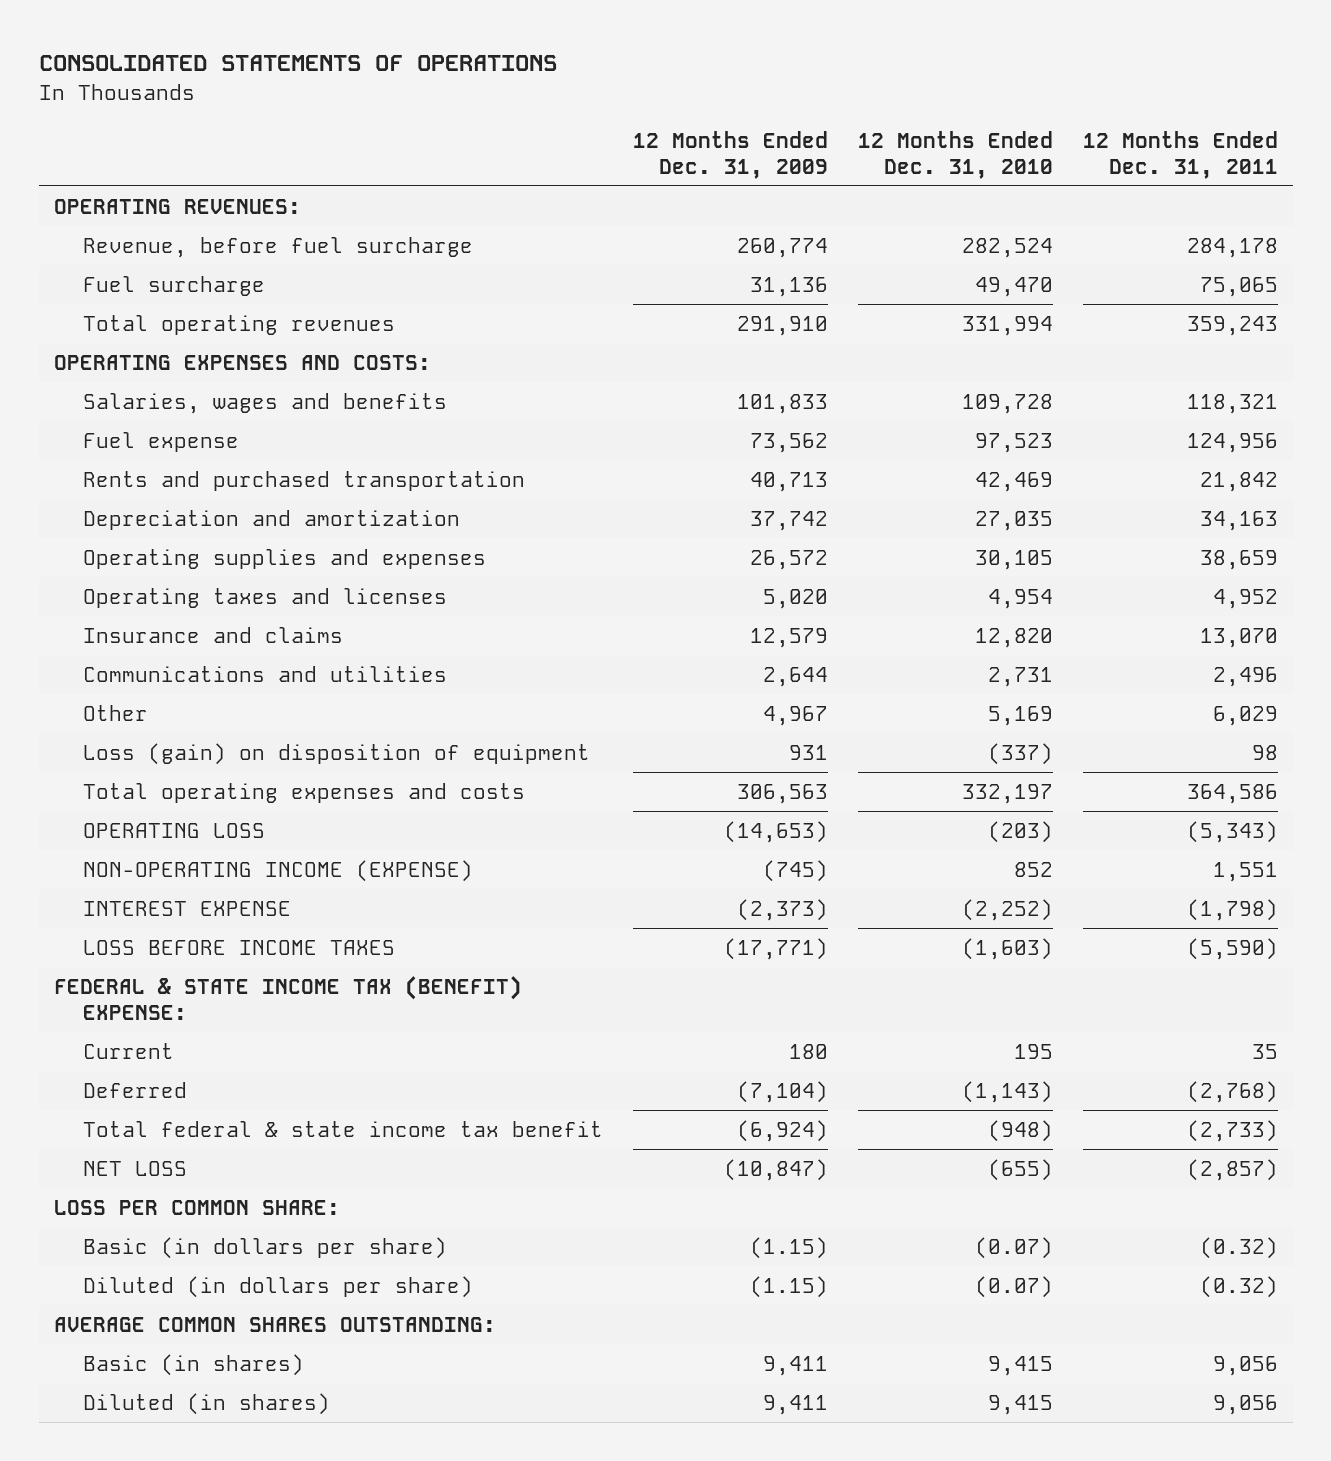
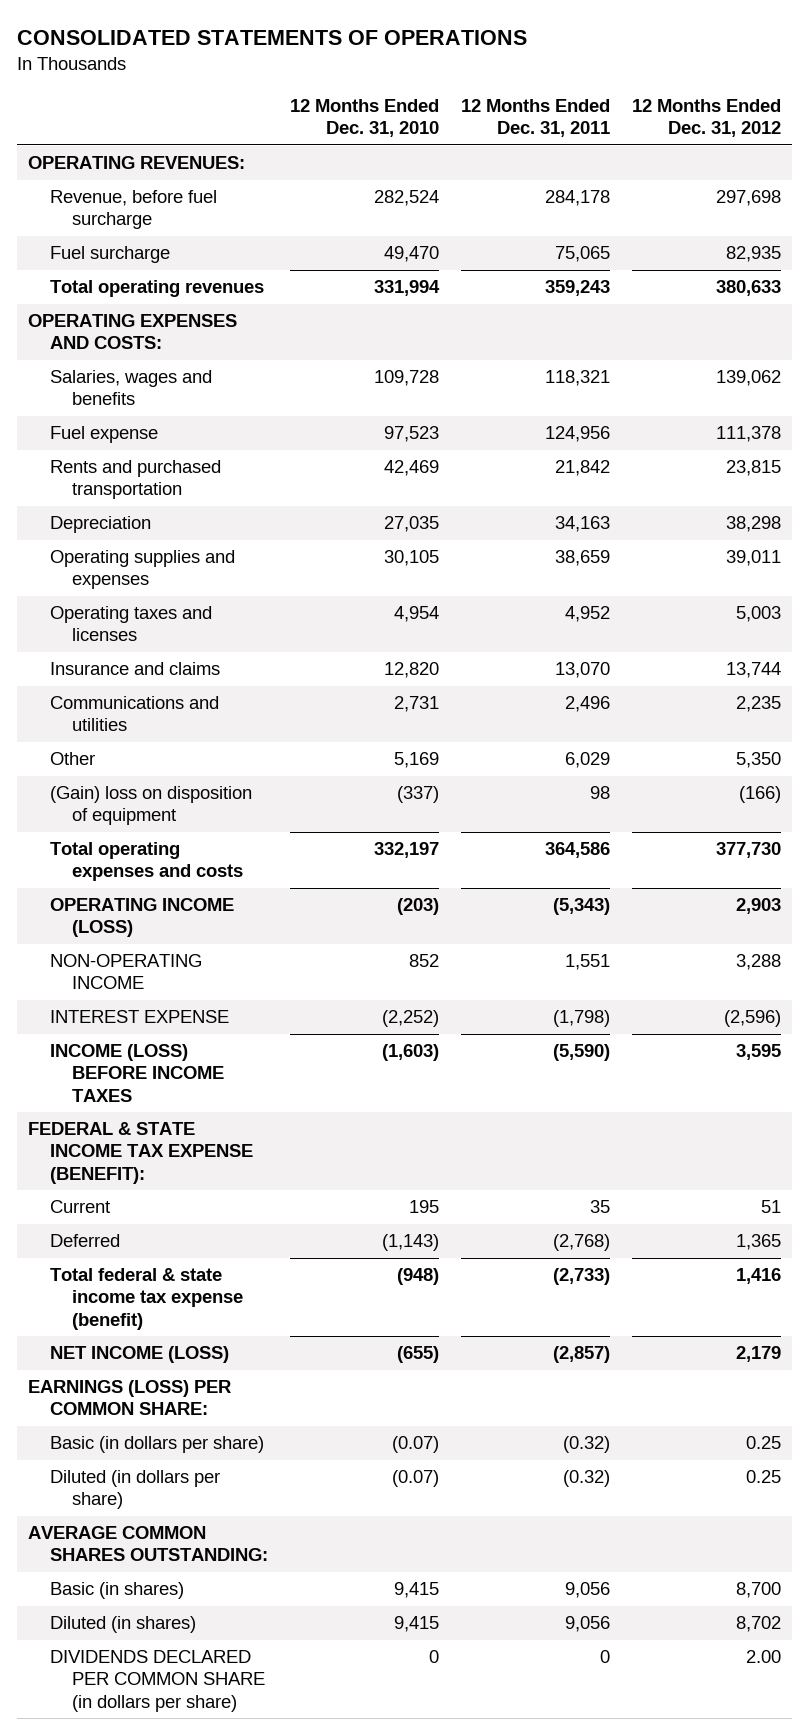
[632,130,828,179] 12 Months Ended Dec. 31, 2009 -> none
none -> [631,99,781,138] 12 Months Ended Dec. 31, 2012
[82,509,460,530] Depreciation and amortization -> [49,516,151,534] Depreciation
[82,742,590,765] Loss (gain) on disposition of equipment -> [49,786,252,826] (Gain) loss on disposition of equipment
[82,822,265,838] OPERATING LOSS -> [49,898,234,938] OPERATING INCOME (LOSS)
[82,859,473,882] NON-OPERATING INCOME (EXPENSE) -> [49,954,202,990] NON-OPERATING INCOME
[82,939,395,955] LOSS BEFORE INCOME TAXES -> [49,1044,224,1102] INCOME (LOSS) BEFORE INCOME TAXES
[53,975,522,1020] FEDERAL & STATE INCOME TAX (BENEFIT) EXPENSE: -> [27,1122,253,1184] FEDERAL & STATE INCOME TAX EXPENSE (BENEFIT):
[82,1120,603,1137] Total federal & state income tax benefit -> [49,1268,243,1330] Total federal & state income tax expense (benefit)
[82,1160,187,1176] NET LOSS -> [49,1346,229,1364] NET INCOME (LOSS)
[53,1199,340,1215] LOSS PER COMMON SHARE: -> [27,1380,231,1416] EARNINGS (LOSS) PER COMMON SHARE:
none -> [49,1650,265,1712] DIVIDENDS DECLARED PER COMMON SHARE (in dollars per share)

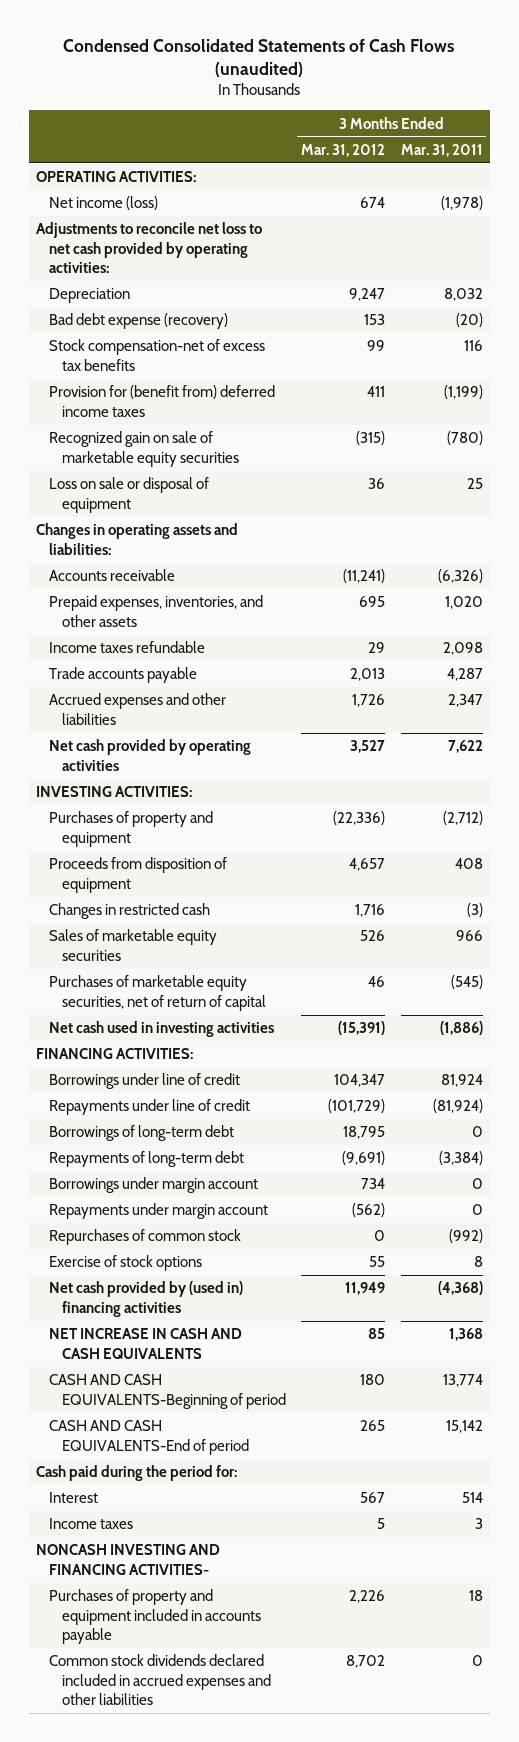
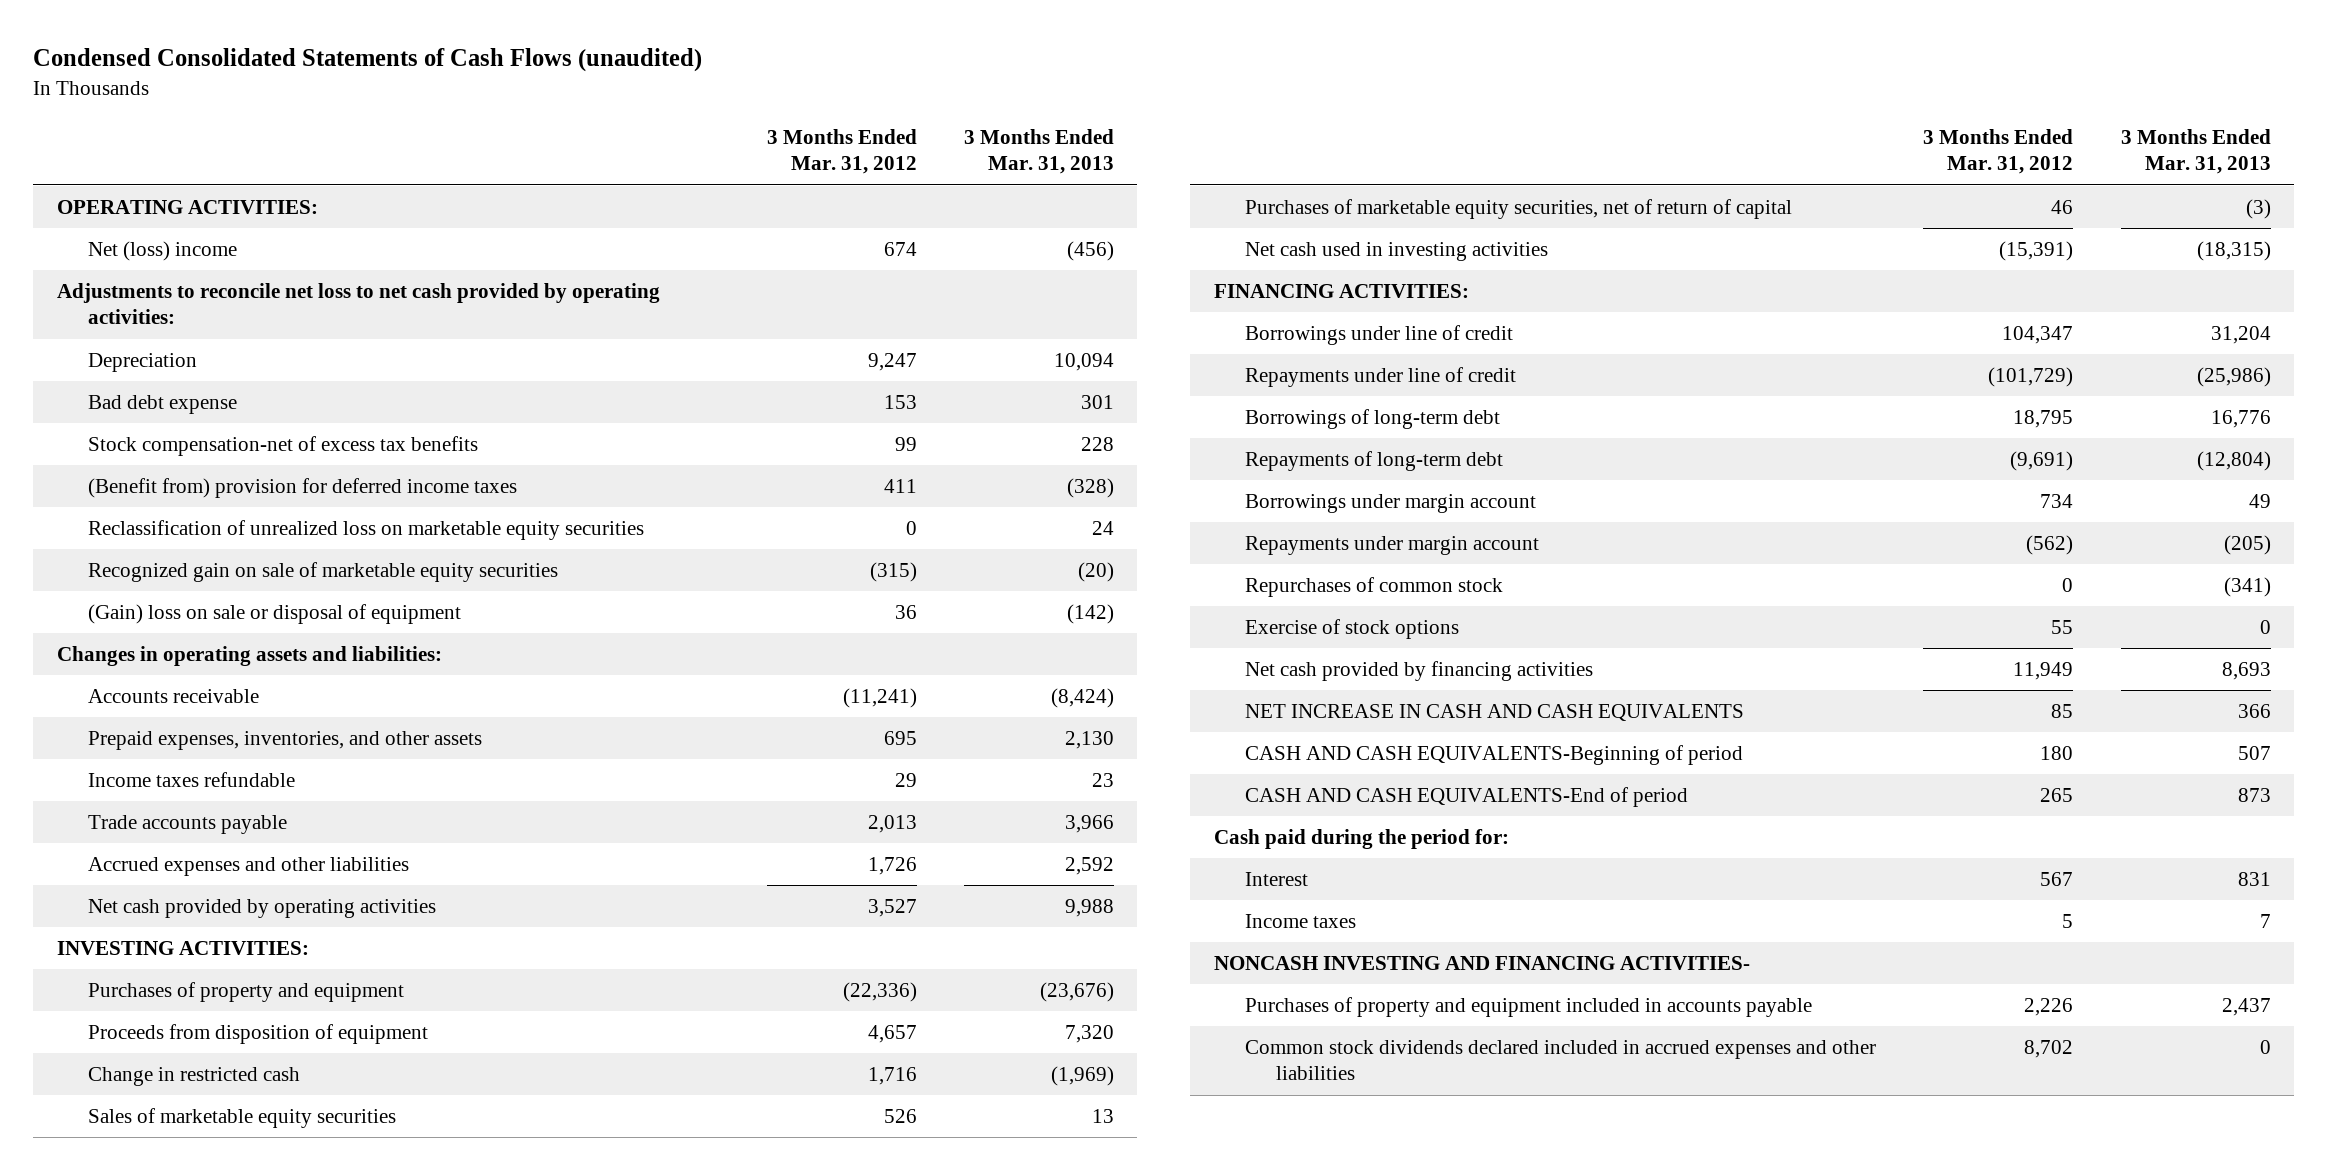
[400,143,483,157] Mar. 31, 2011 -> none
none -> [963,129,1114,175] 3 Months Ended Mar. 31, 2013
[49,196,159,211] Net income (loss) -> [88,241,238,262] Net (loss) income
[49,313,229,330] Bad debt expense (recovery) -> [88,395,238,415] Bad debt expense
[49,385,276,417] Provision for (benefit from) deferred income taxes -> [88,478,518,499] (Benefit from) provision for deferred income taxes
none -> [88,520,645,541] Reclassification of unrealized loss on marketable equity securities
[49,477,210,513] Loss on sale or disposal of equipment -> [88,604,462,625] (Gain) loss on sale or disposal of equipment
[49,903,211,920] Changes in restricted cash -> [88,1067,301,1087] Change in restricted cash
[49,1281,244,1317] Net cash provided by (used in) financing activities -> [1245,661,1594,682] Net cash provided by financing activities

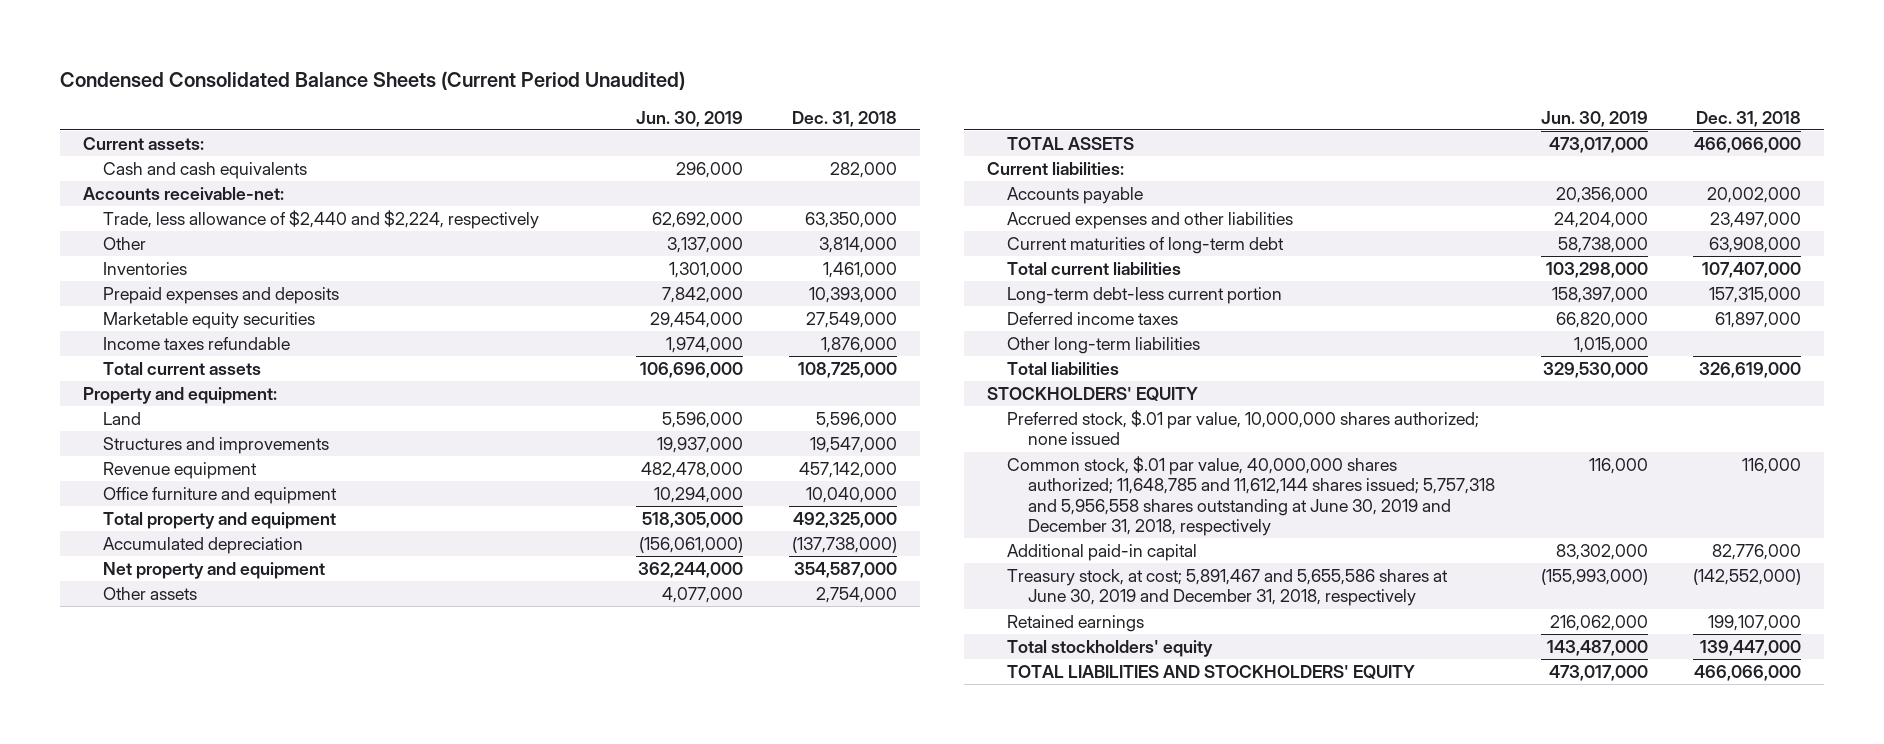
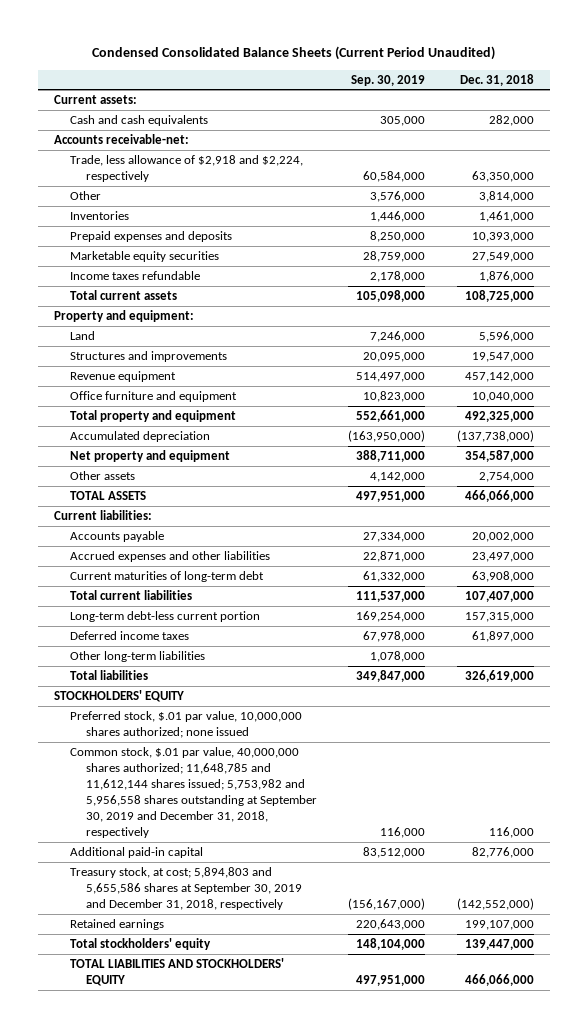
[636,110,744,127] Jun. 30, 2019 -> none
none -> [351,74,426,86] Sep. 30, 2019
[103,210,540,230] Trade, less allowance of $2,440 and $2,224, respectively -> [69,154,303,182] Trade, less allowance of $2,918 and $2,224, respectively
[1007,456,1495,537] Common stock, $.01 par value, 40,000,000 shares authorized; 11,648,785 and 11,612,144 shares issued; 5,757,318 and 5,956,558 shares outstanding at June 30, 2019 and December 31, 2018, respectively -> [69,746,318,838] Common stock, $.01 par value, 40,000,000 shares authorized; 11,648,785 and 11,612,144 shares issued; 5,753,982 and 5,956,558 shares outstanding at September 30, 2019 and December 31, 2018, respectively
[1007,569,1449,607] Treasury stock, at cost; 5,891,467 and 5,655,586 shares at June 30, 2019 and December 31, 2018, respectively -> [69,866,303,910] Treasury stock, at cost; 5,894,803 and 5,655,586 shares at September 30, 2019 and December 31, 2018, respectively

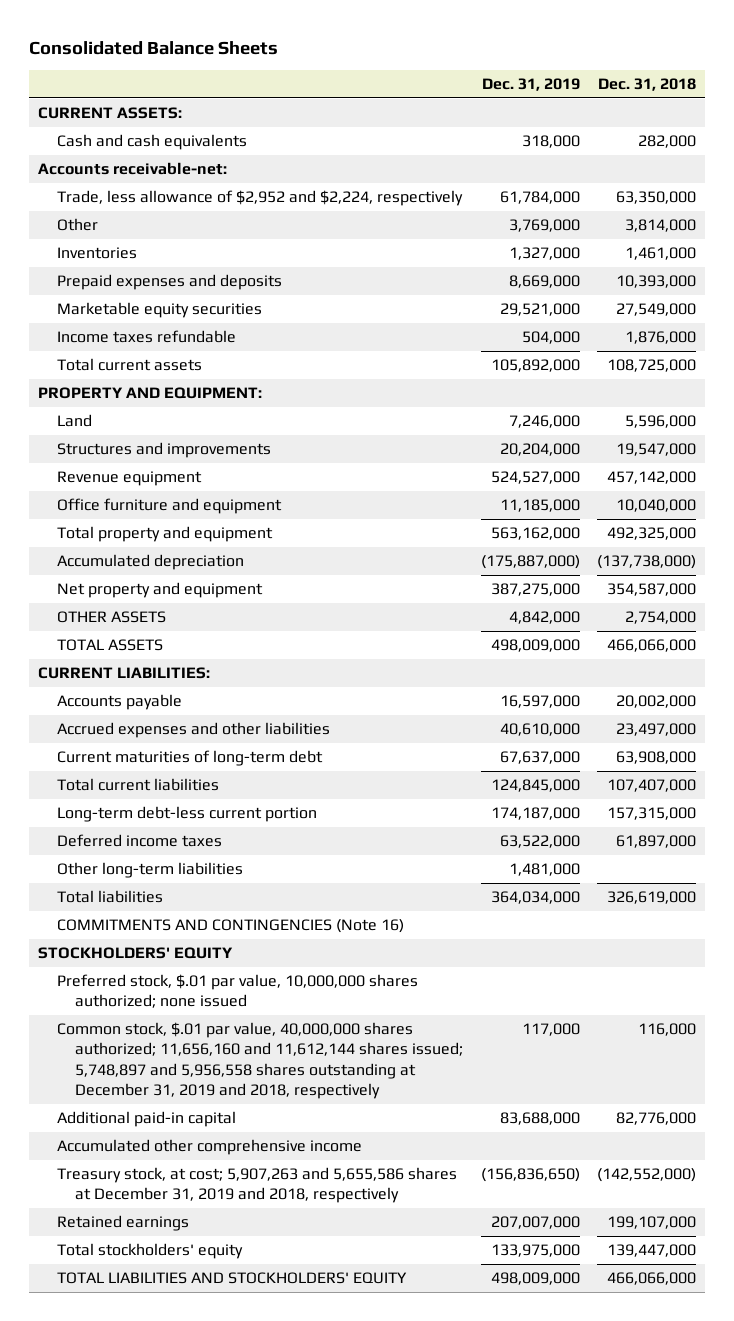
[91,46,495,61] Condensed Consolidated Balance Sheets (Current Period Unaudited) -> [29,41,279,56] Consolidated Balance Sheets
[351,74,426,86] Sep. 30, 2019 -> none
none -> [481,78,580,92] Dec. 31, 2019
[53,94,137,104] Current assets: -> [37,107,182,120] CURRENT ASSETS:
[69,154,303,182] Trade, less allowance of $2,918 and $2,224, respectively -> [56,190,463,207] Trade, less allowance of $2,952 and $2,224, respectively
[53,309,194,322] Property and equipment: -> [37,387,262,400] PROPERTY AND EQUIPMENT:
[69,470,135,480] Other assets -> [56,611,166,624] OTHER ASSETS
[53,509,152,520] Current liabilities: -> [37,667,210,680] CURRENT LIABILITIES:
none -> [56,919,404,934] COMMITMENTS AND CONTINGENCIES (Note 16)
[69,746,318,838] Common stock, $.01 par value, 40,000,000 shares authorized; 11,648,785 and 11,612,144 shares issued; 5,753,982 and 5,956,558 shares outstanding at September 30, 2019 and December 31, 2018, respectively -> [56,1022,464,1100] Common stock, $.01 par value, 40,000,000 shares authorized; 11,656,160 and 11,612,144 shares issued; 5,748,897 and 5,956,558 shares outstanding at December 31, 2019 and 2018, respectively
none -> [56,1139,362,1156] Accumulated other comprehensive income
[69,866,303,910] Treasury stock, at cost; 5,894,803 and 5,655,586 shares at September 30, 2019 and December 31, 2018, respectively -> [56,1167,457,1204] Treasury stock, at cost; 5,907,263 and 5,655,586 shares at December 31, 2019 and 2018, respectively

